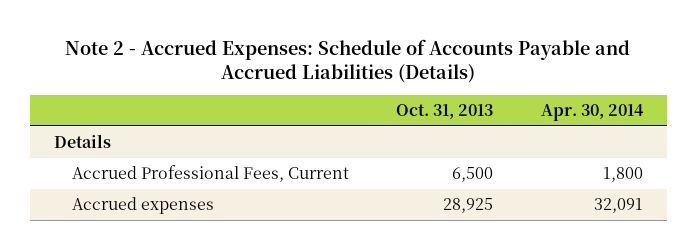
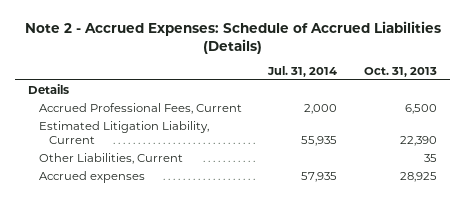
[65,38,631,84] Note 2 - Accrued Expenses: Schedule of Accounts Payable and Accrued Liabilities (Details) -> [24,20,441,54] Note 2 - Accrued Expenses: Schedule of Accrued Liabilities (Details)
[540,104,644,122] Apr. 30, 2014 -> none
none -> [267,66,338,78] Jul. 31, 2014
none -> [38,120,209,145] Estimated Litigation Liability, Current
none -> [38,152,183,164] Other Liabilities, Current

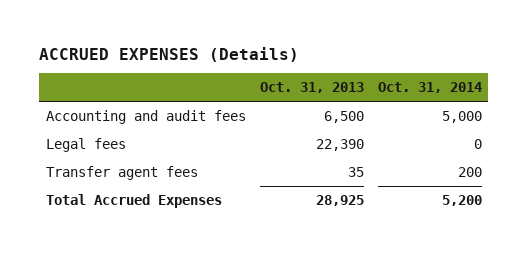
[24,20,441,54] Note 2 - Accrued Expenses: Schedule of Accrued Liabilities (Details) -> [38,46,299,62] ACCRUED EXPENSES (Details)
[267,66,338,78] Jul. 31, 2014 -> none
none -> [377,82,482,94] Oct. 31, 2014
[28,83,70,94] Details -> none
[38,102,242,114] Accrued Professional Fees, Current -> [45,109,246,124] Accounting and audit fees
[38,120,209,145] Estimated Litigation Liability, Current -> [45,137,126,152] Legal fees
[38,152,183,164] Other Liabilities, Current -> [45,165,198,180] Transfer agent fees
[38,170,145,183] Accrued expenses -> [45,193,222,208] Total Accrued Expenses

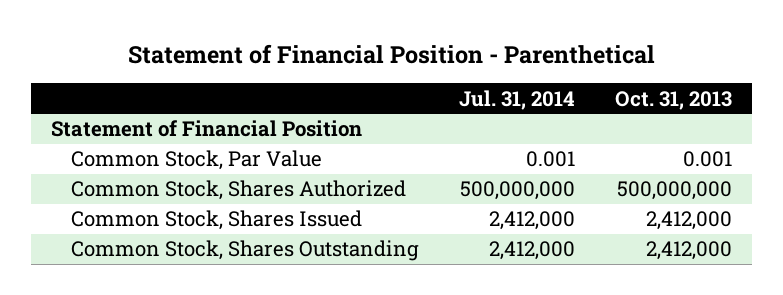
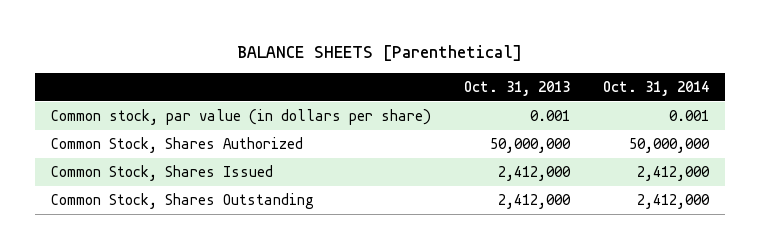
[127,43,655,64] Statement of Financial Position - Parenthetical -> [237,44,523,61] BALANCE SHEETS [Parenthetical]
[459,89,576,110] Jul. 31, 2014 -> none
none -> [602,80,709,96] Oct. 31, 2014
[51,120,363,138] Statement of Financial Position -> none
[71,150,323,171] Common Stock, Par Value -> [51,109,432,126] Common stock, par value (in dollars per share)
[617,181,733,201] 500,000,000 -> [490,138,572,154] 50,000,000

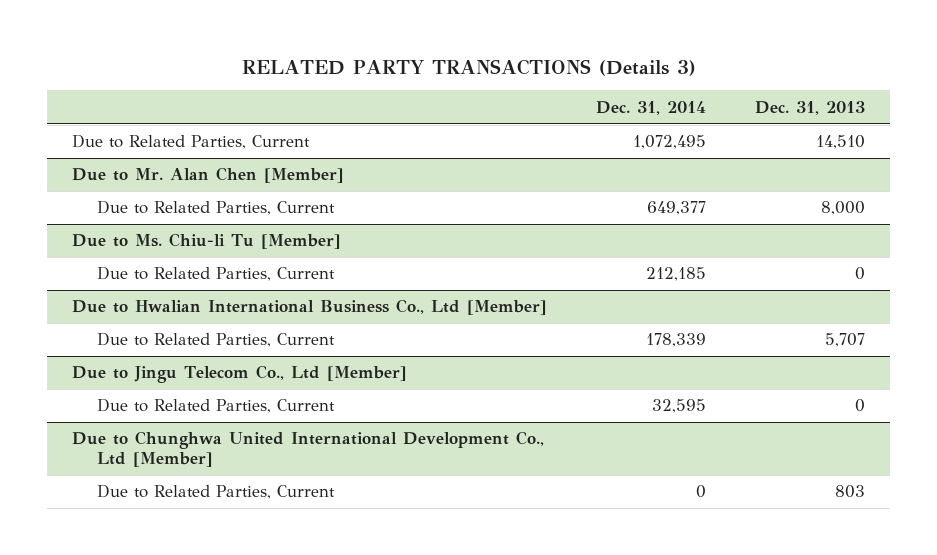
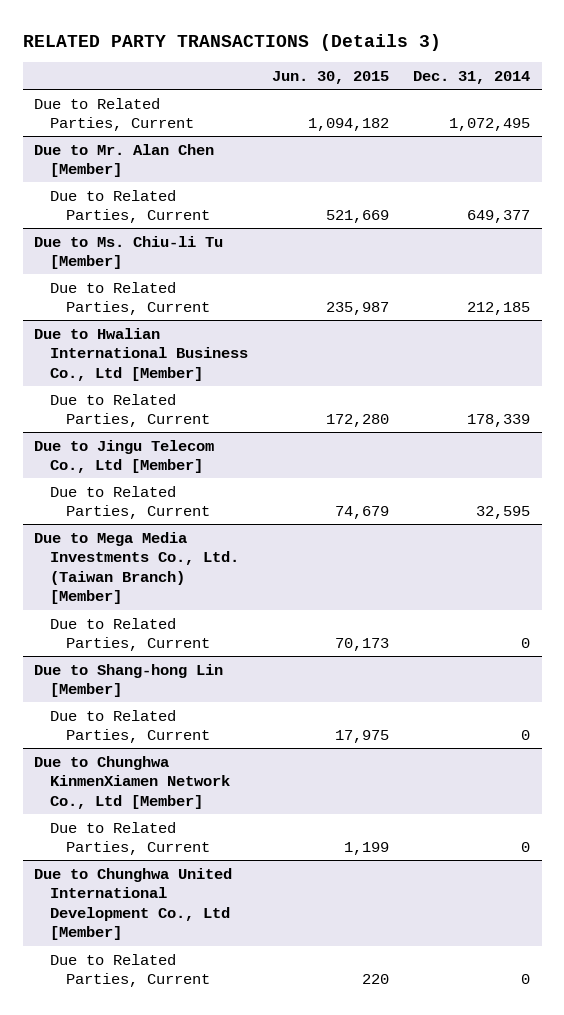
[755,100,866,115] Dec. 31, 2013 -> none
none -> [271,71,389,85] Jun. 30, 2015
none -> [34,531,240,605] Due to Mega Media Investments Co., Ltd. (Taiwan Branch) [Member]
none -> [50,617,210,652] Due to Related Parties, Current
none -> [34,663,224,698] Due to Shang-hong Lin [Member]
none -> [50,709,210,744] Due to Related Parties, Current
none -> [34,755,231,809] Due to Chunghwa KinmenXiamen Network Co., Ltd [Member]
none -> [50,821,210,856] Due to Related Parties, Current

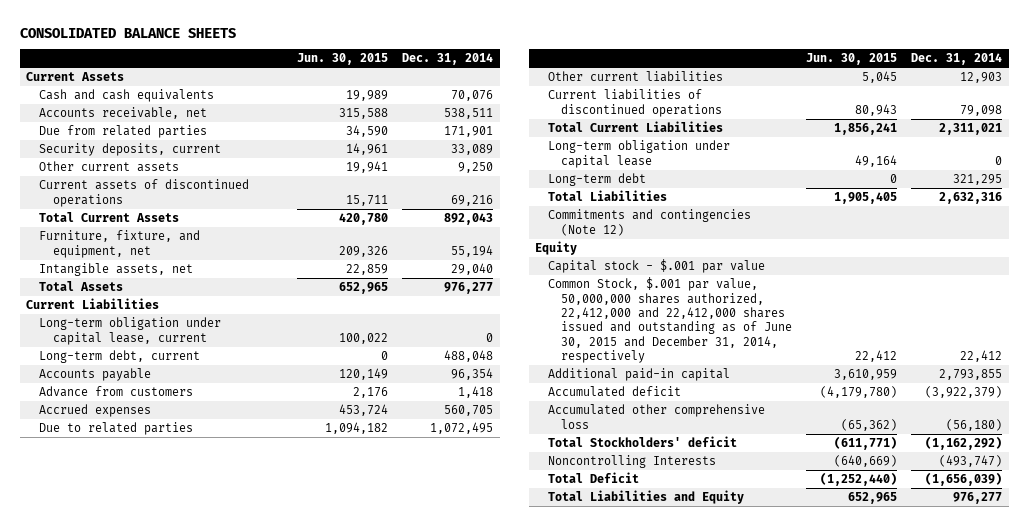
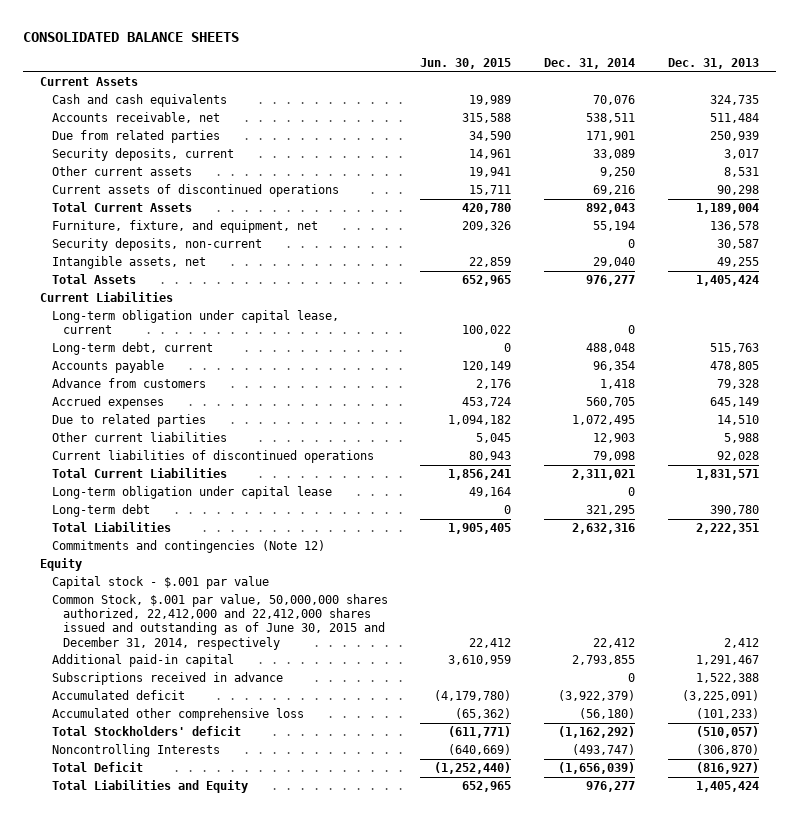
none -> [668,58,760,70] Dec. 31, 2013
none -> [51,238,262,252] Security deposits, non-current
none -> [51,672,283,686] Subscriptions received in advance

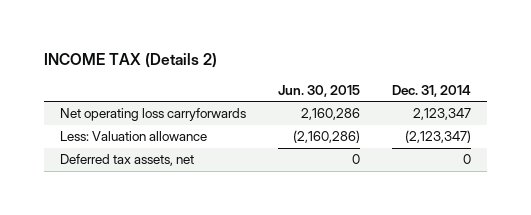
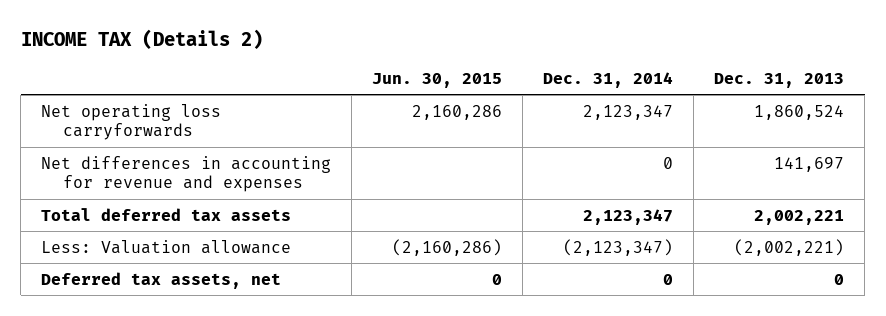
none -> [714,72,845,88] Dec. 31, 2013
none -> [41,155,332,193] Net differences in accounting for revenue and expenses
none -> [41,207,292,221] Total deferred tax assets

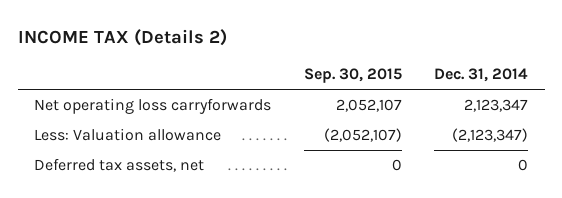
[372,72,503,88] Jun. 30, 2015 -> none
[714,72,845,88] Dec. 31, 2013 -> none
none -> [303,67,402,83] Sep. 30, 2015
[41,155,332,193] Net differences in accounting for revenue and expenses -> none
[41,207,292,221] Total deferred tax assets -> none

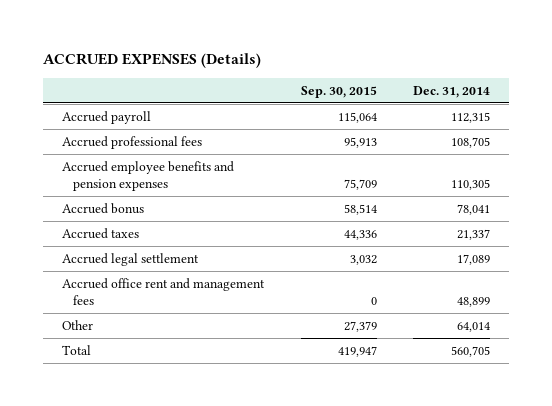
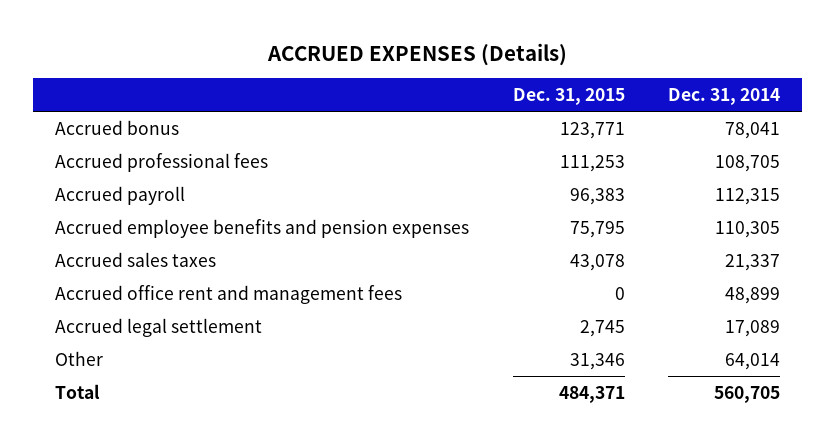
[300,85,377,98] Sep. 30, 2015 -> none
none -> [512,88,625,106] Dec. 31, 2015
[61,202,144,214] Accrued bonus -> [55,119,180,135] Accrued bonus
[61,110,151,124] Accrued payroll -> [55,185,186,205] Accrued payroll
[61,227,139,239] Accrued taxes -> [55,251,217,267] Accrued sales taxes
[61,252,199,266] Accrued legal settlement -> [55,317,263,337] Accrued legal settlement

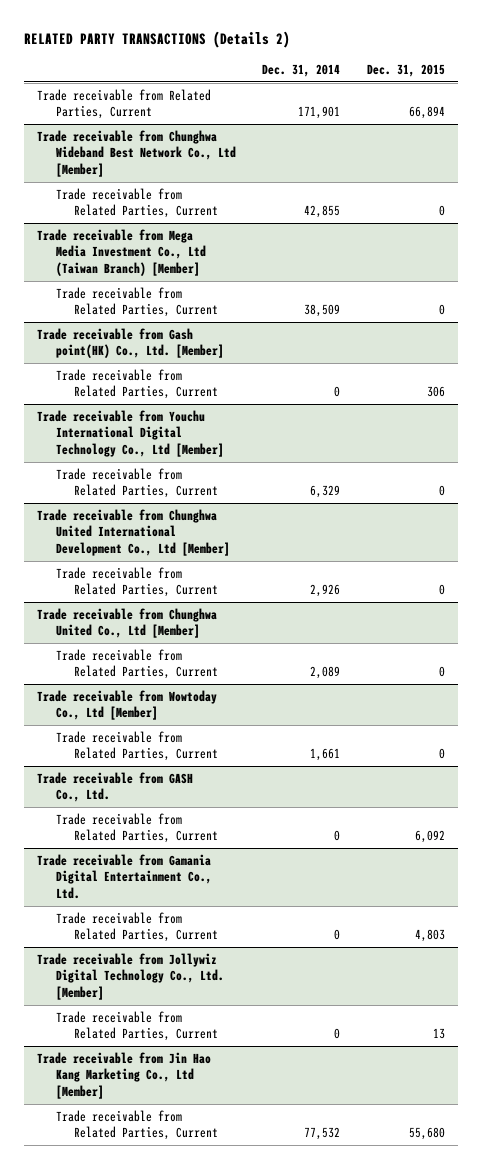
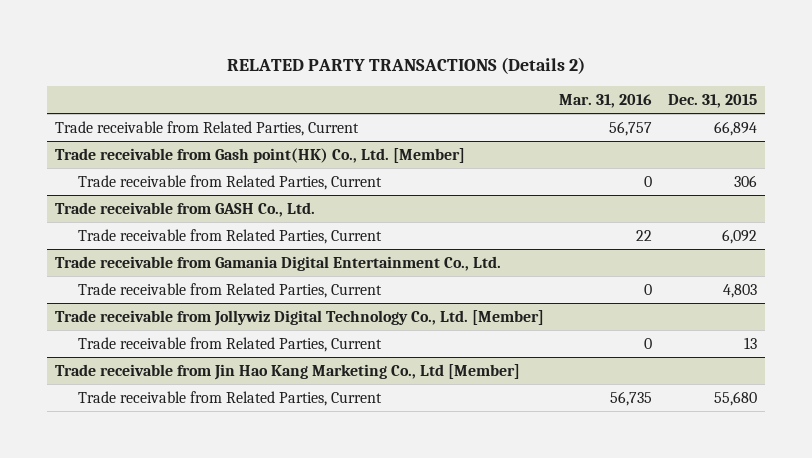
[262,64,341,78] Dec. 31, 2014 -> none
none -> [559,93,653,108] Mar. 31, 2016
[37,129,236,177] Trade receivable from Chunghwa Wideband Best Network Co., Ltd [Member] -> none
[55,187,218,219] Trade receivable from Related Parties, Current -> none
[37,228,206,276] Trade receivable from Mega Media Investment Co., Ltd (Taiwan Branch) [Member] -> none
[55,286,218,318] Trade receivable from Related Parties, Current -> none
[37,409,224,457] Trade receivable from Youchu International Digital Technology Co., Ltd [Member] -> none
[55,467,218,499] Trade receivable from Related Parties, Current -> none
[37,508,230,556] Trade receivable from Chunghwa United International Development Co., Ltd [Member] -> none
[55,566,218,598] Trade receivable from Related Parties, Current -> none
[37,607,218,639] Trade receivable from Chunghwa United Co., Ltd [Member] -> none
[55,648,218,680] Trade receivable from Related Parties, Current -> none
[37,689,218,721] Trade receivable from Wowtoday Co., Ltd [Member] -> none
[55,730,218,762] Trade receivable from Related Parties, Current -> none

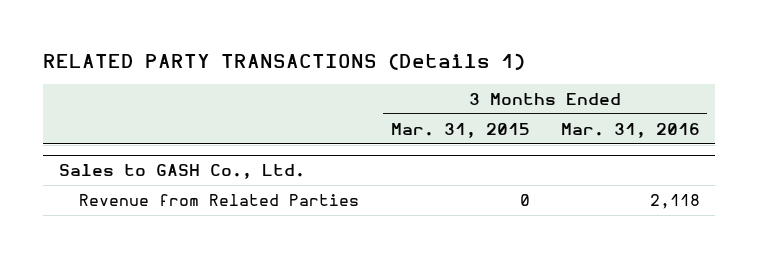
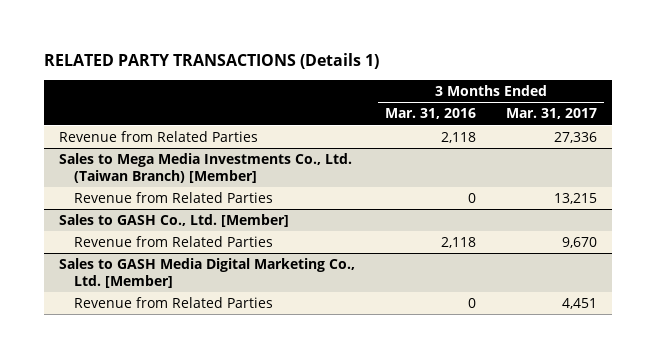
[390,122,530,138] Mar. 31, 2015 -> none
none -> [505,108,597,120] Mar. 31, 2017
[58,164,305,180] Sales to GASH Co., Ltd. -> none
none -> [59,153,353,183] Sales to Mega Media Investments Co., Ltd. (Taiwan Branch) [Member]
none -> [73,192,273,204] Revenue from Related Parties
none -> [59,214,290,228] Sales to GASH Co., Ltd. [Member]
none -> [73,236,273,248] Revenue from Related Parties
none -> [59,258,356,288] Sales to GASH Media Digital Marketing Co., Ltd. [Member]
none -> [73,297,273,309] Revenue from Related Parties

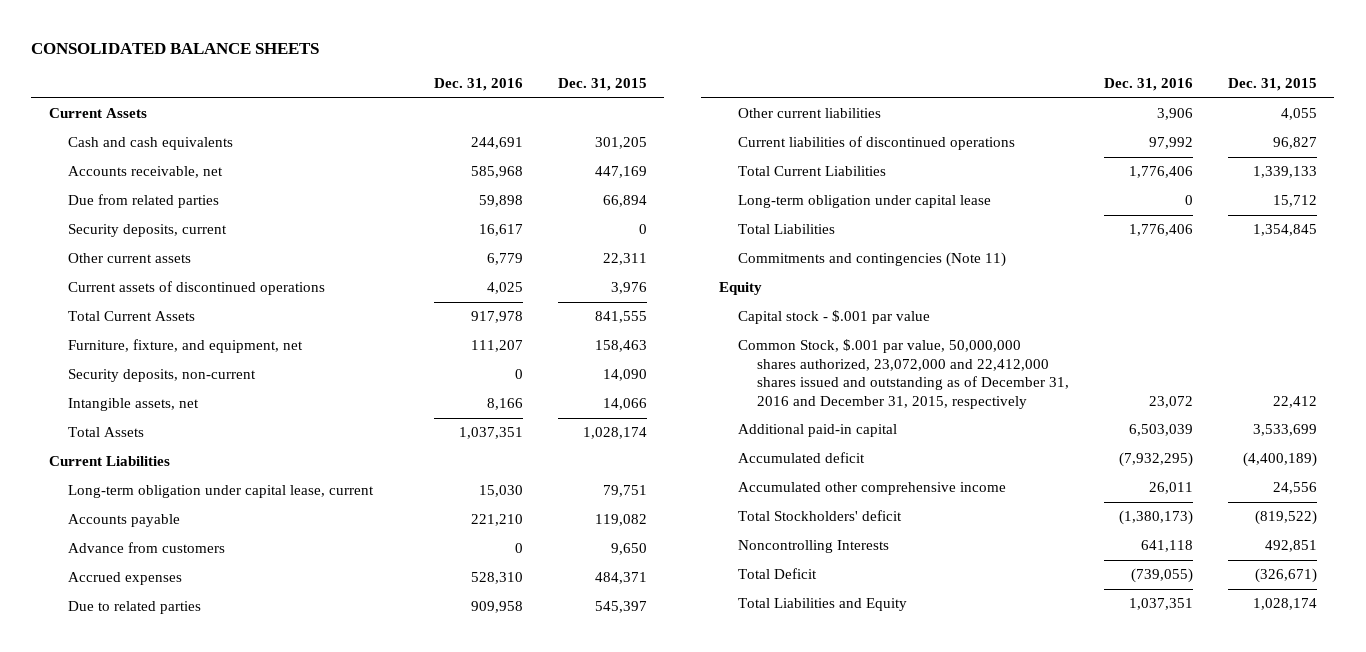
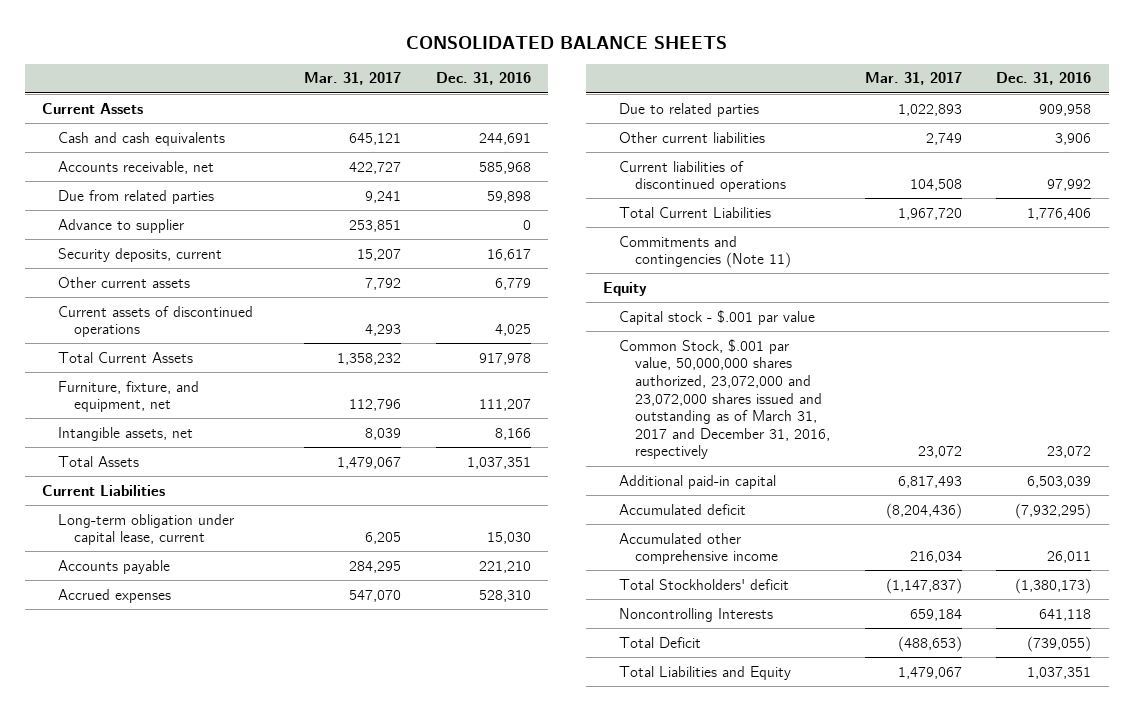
[557,78,647,92] Dec. 31, 2015 -> none
none -> [303,72,401,86] Mar. 31, 2017
none -> [58,218,185,233] Advance to supplier
[67,369,256,383] Security deposits, non-current -> none
[67,542,225,554] Advance from customers -> none
[737,195,991,209] Long-term obligation under capital lease -> none
[737,224,835,235] Total Liabilities -> none
[737,339,1069,409] Common Stock, $.001 par value, 50,000,000 shares authorized, 23,072,000 and 22,412,000 shares issued and outstanding as of December 31, 2016 and December 31, 2015, respectively -> [619,338,830,460] Common Stock, $.001 par value, 50,000,000 shares authorized, 23,072,000 and 23,072,000 shares issued and outstanding as of March 31, 2017 and December 31, 2016, respectively

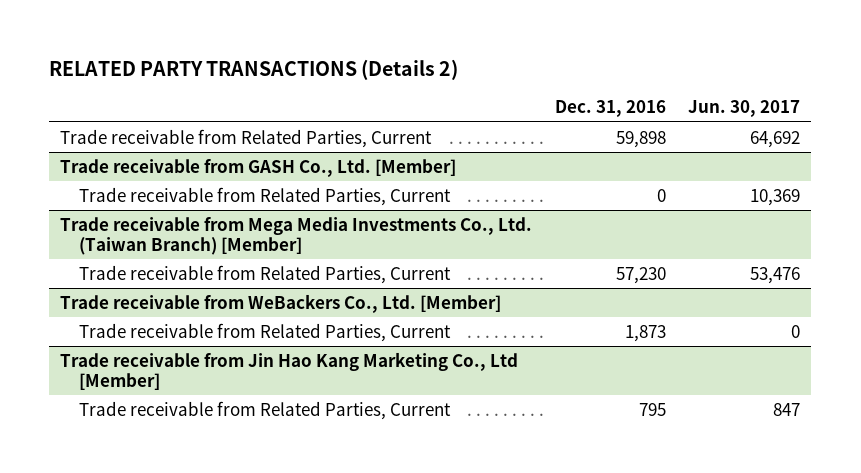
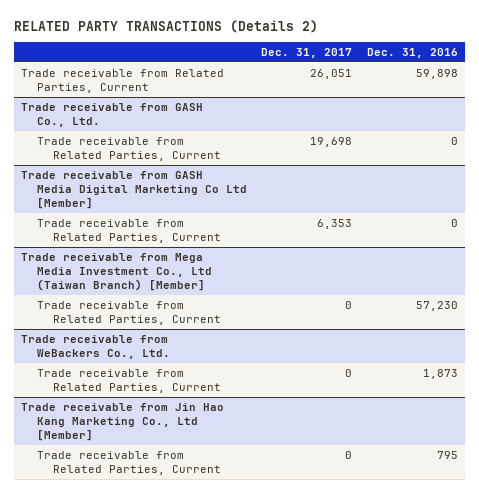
[688,100,801,118] Jun. 30, 2017 -> none
none -> [261,48,353,59] Dec. 31, 2017
[60,158,457,177] Trade receivable from GASH Co., Ltd. [Member] -> [20,102,203,127] Trade receivable from GASH Co., Ltd.
none -> [20,170,247,210] Trade receivable from GASH Media Digital Marketing Co Ltd [Member]
none -> [36,218,221,243] Trade receivable from Related Parties, Current
[60,216,533,255] Trade receivable from Mega Media Investments Co., Ltd. (Taiwan Branch) [Member] -> [20,252,212,292] Trade receivable from Mega Media Investment Co., Ltd (Taiwan Branch) [Member]
[60,293,502,313] Trade receivable from WeBackers Co., Ltd. [Member] -> [20,334,170,359] Trade receivable from WeBackers Co., Ltd.

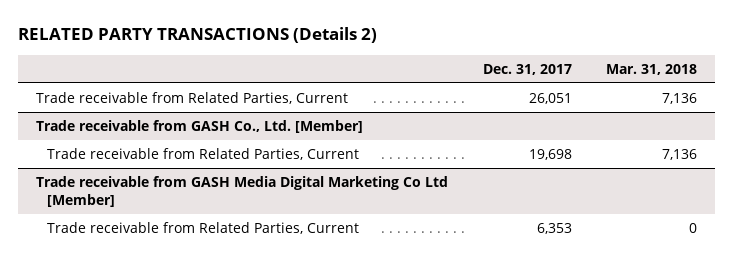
[366,48,458,59] Dec. 31, 2016 -> none
none -> [606,63,698,75] Mar. 31, 2018
[20,102,203,127] Trade receivable from GASH Co., Ltd. -> [35,120,363,134] Trade receivable from GASH Co., Ltd. [Member]
[20,252,212,292] Trade receivable from Mega Media Investment Co., Ltd (Taiwan Branch) [Member] -> none
[36,300,221,325] Trade receivable from Related Parties, Current -> none
[20,334,170,359] Trade receivable from WeBackers Co., Ltd. -> none
[36,368,221,393] Trade receivable from Related Parties, Current -> none
[20,402,224,442] Trade receivable from Jin Hao Kang Marketing Co., Ltd [Member] -> none
[36,450,221,475] Trade receivable from Related Parties, Current -> none

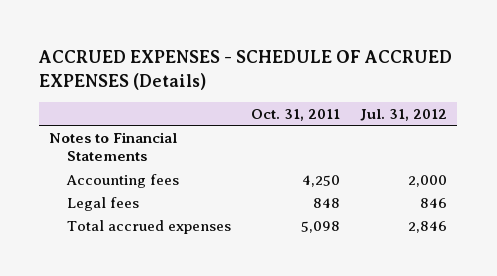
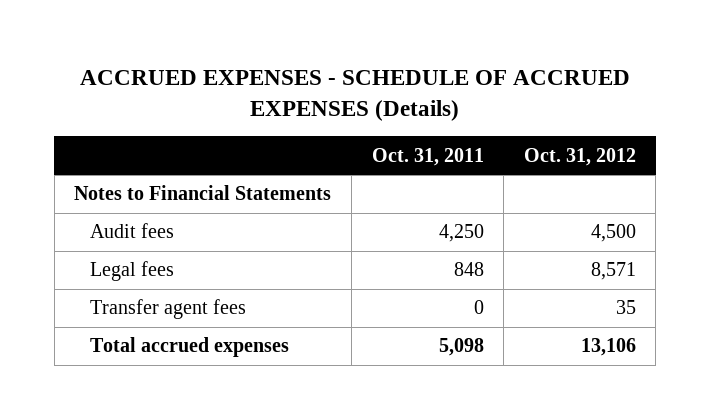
[360,108,448,121] Jul. 31, 2012 -> none
none -> [523,147,636,166] Oct. 31, 2012
[65,173,179,188] Accounting fees -> [90,223,175,239] Audit fees
none -> [90,299,247,320] Transfer agent fees

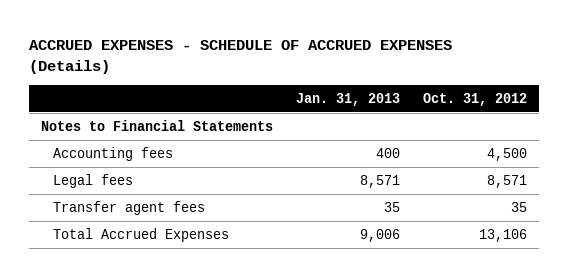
[371,147,484,166] Oct. 31, 2011 -> none
none -> [296,92,401,106] Jan. 31, 2013
[90,223,175,239] Audit fees -> [52,146,173,161] Accounting fees
[90,337,290,358] Total accrued expenses -> [52,227,229,242] Total Accrued Expenses

